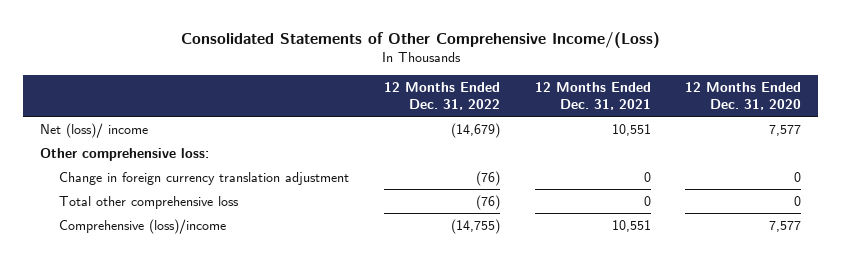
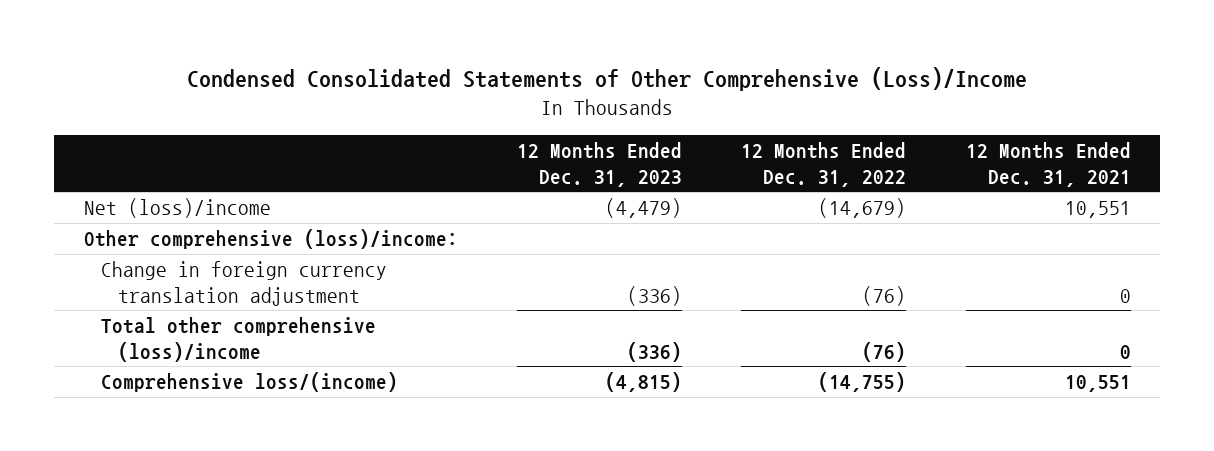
[180,31,660,48] Consolidated Statements of Other Comprehensive Income/(Loss) -> [187,67,1028,92] Condensed Consolidated Statements of Other Comprehensive (Loss)/Income
[685,81,802,111] 12 Months Ended Dec. 31, 2020 -> none
none -> [516,142,682,187] 12 Months Ended Dec. 31, 2023
[40,122,149,138] Net (loss)/ income -> [83,198,271,219] Net (loss)/income
[40,147,210,161] Other comprehensive loss: -> [83,229,458,250] Other comprehensive (loss)/income:
[59,195,240,209] Total other comprehensive loss -> [100,317,376,362] Total other comprehensive (loss)/income
[59,218,227,234] Comprehensive (loss)/income -> [100,372,398,393] Comprehensive loss/(income)

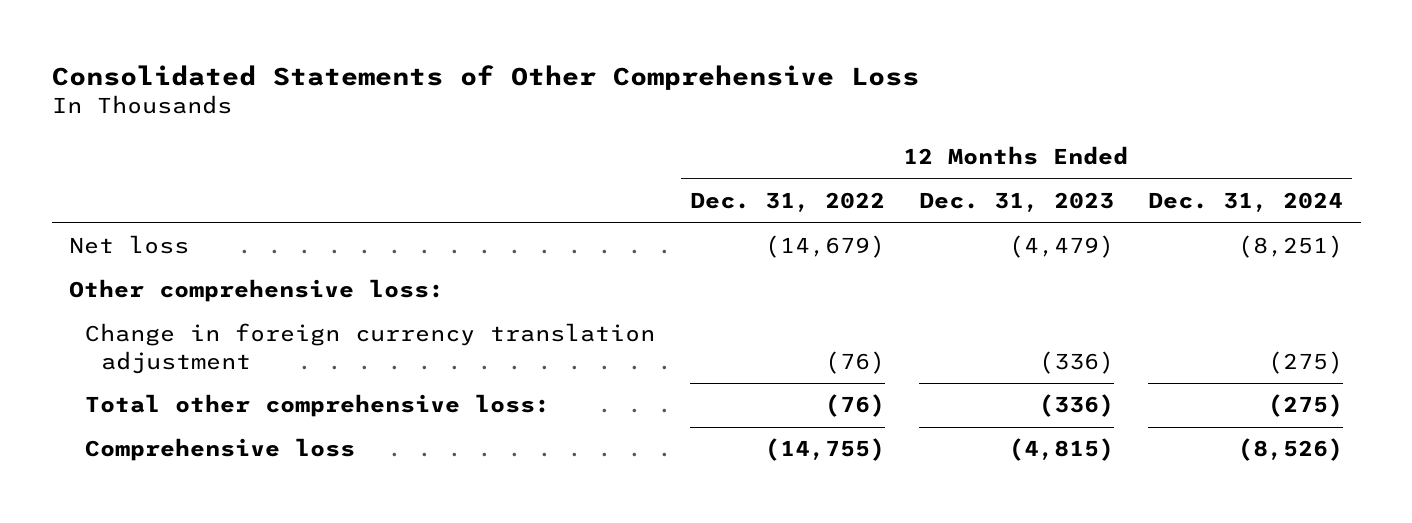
[187,67,1028,92] Condensed Consolidated Statements of Other Comprehensive (Loss)/Income -> [51,64,919,90] Consolidated Statements of Other Comprehensive Loss
[965,142,1131,187] 12 Months Ended Dec. 31, 2021 -> none
none -> [1148,192,1344,213] Dec. 31, 2024
[83,198,271,219] Net (loss)/income -> [68,235,189,255] Net loss
[83,229,458,250] Other comprehensive (loss)/income: -> [68,279,444,303] Other comprehensive loss:
[100,317,376,362] Total other comprehensive (loss)/income -> [85,394,551,418] Total other comprehensive loss:
[100,372,398,393] Comprehensive loss/(income) -> [85,438,356,462] Comprehensive loss

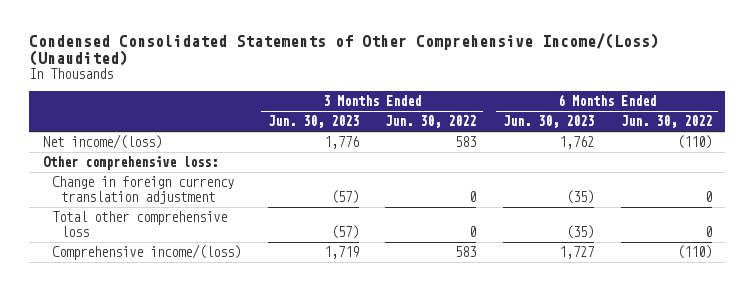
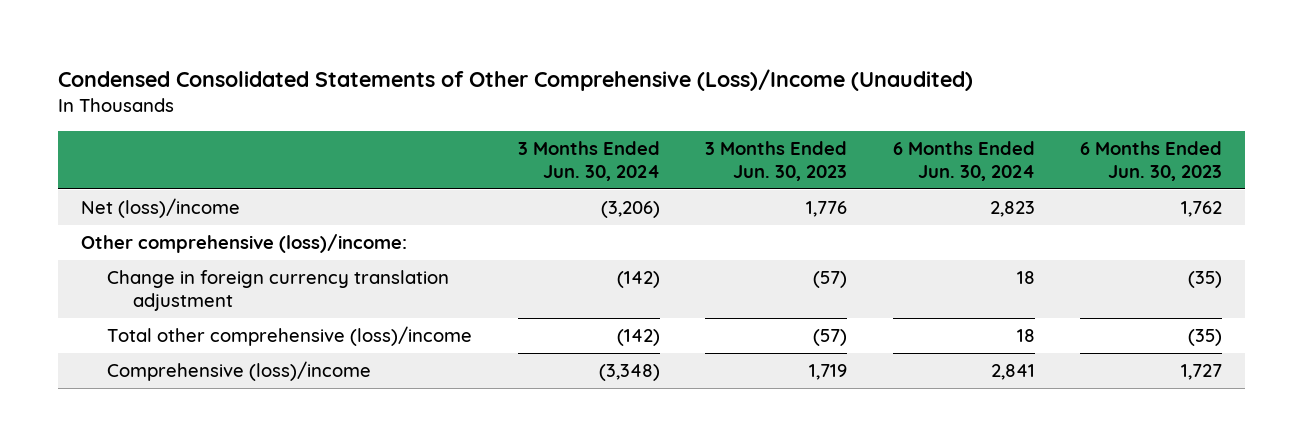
[29,32,660,67] Condensed Consolidated Statements of Other Comprehensive Income/(Loss) (Unaudited) -> [58,69,974,92] Condensed Consolidated Statements of Other Comprehensive (Loss)/Income (Unaudited)
[385,115,477,129] Jun. 30, 2022 -> none
[620,115,712,129] Jun. 30, 2022 -> none
none -> [517,140,660,182] 3 Months Ended Jun. 30, 2024
none -> [892,140,1035,182] 6 Months Ended Jun. 30, 2024
[42,134,162,150] Net income/(loss) -> [81,197,241,218] Net (loss)/income
[42,156,218,171] Other comprehensive loss: -> [81,233,408,253] Other comprehensive (loss)/income:
[51,211,227,237] Total other comprehensive loss -> [107,325,473,346] Total other comprehensive (loss)/income
[51,244,241,261] Comprehensive income/(loss) -> [107,360,372,381] Comprehensive (loss)/income

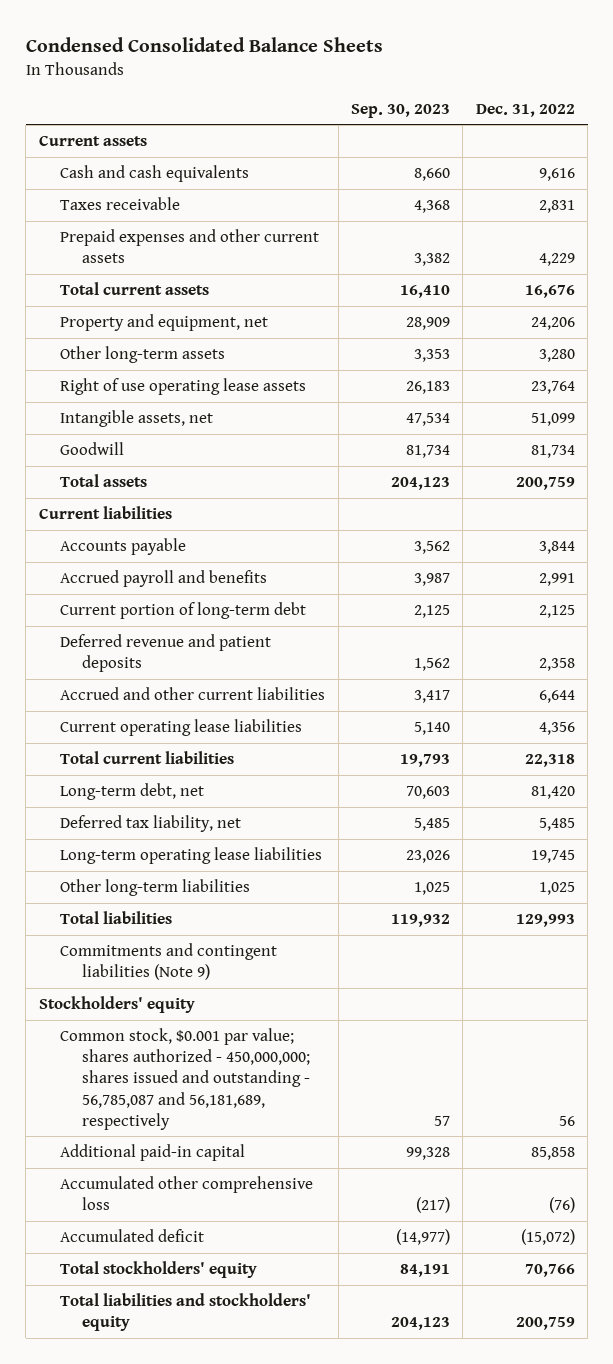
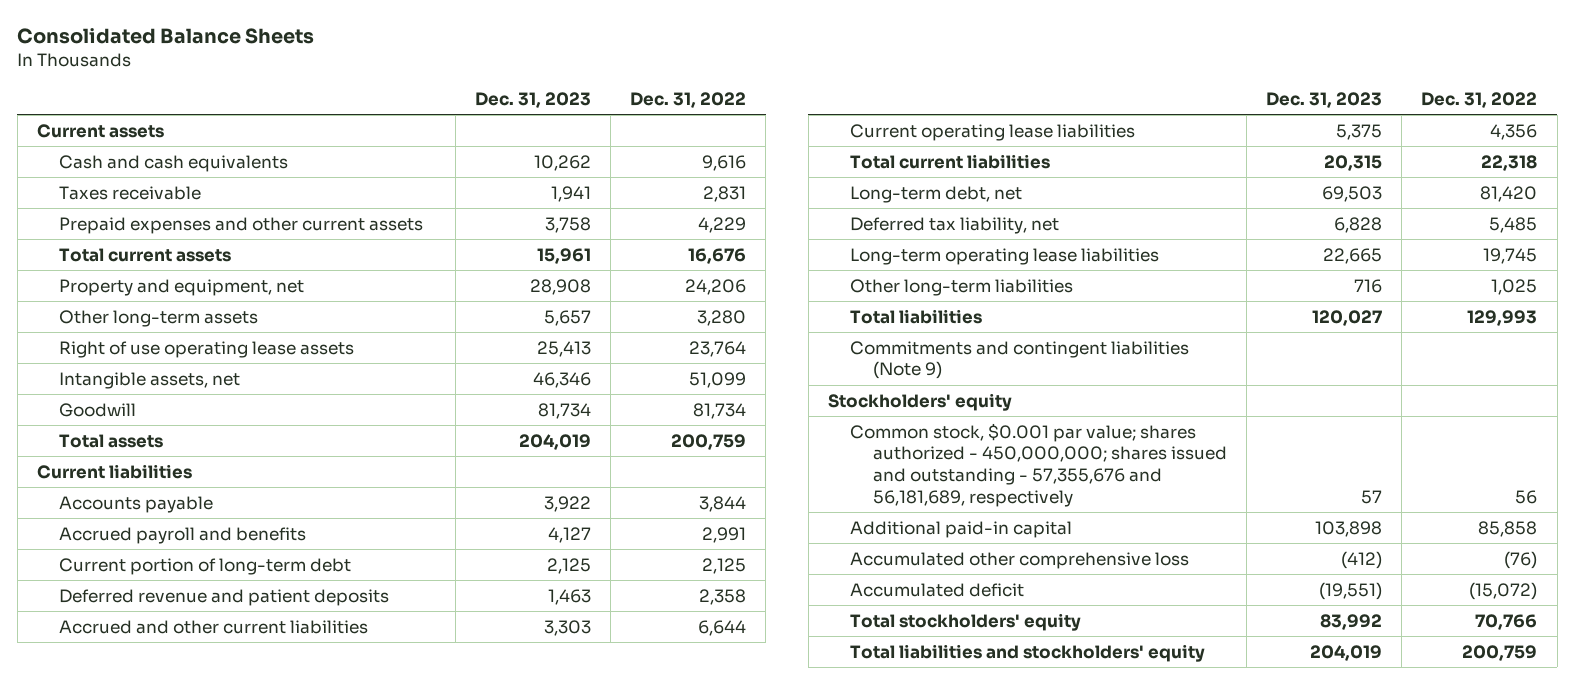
[25,37,383,53] Condensed Consolidated Balance Sheets -> [17,28,315,45] Consolidated Balance Sheets
[350,103,450,118] Sep. 30, 2023 -> none
none -> [474,92,591,109] Dec. 31, 2023
[60,1028,310,1130] Common stock, $0.001 par value; shares authorized - 450,000,000; shares issued and outstanding - 56,785,087 and 56,181,689, respectively -> [850,422,1227,507] Common stock, $0.001 par value; shares authorized - 450,000,000; shares issued and outstanding - 57,355,676 and 56,181,689, respectively

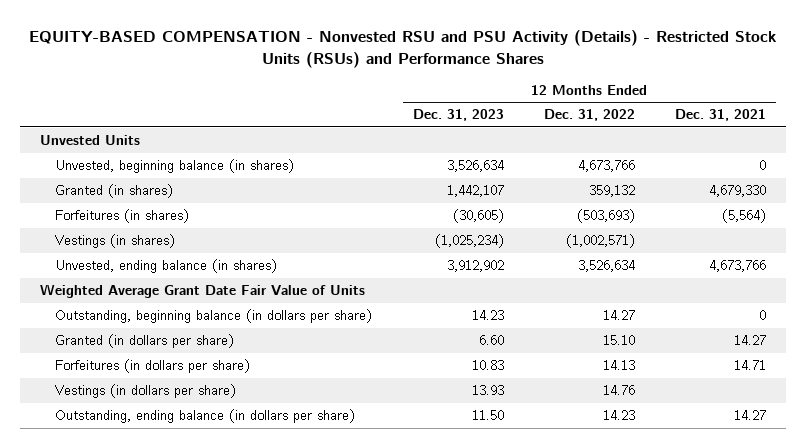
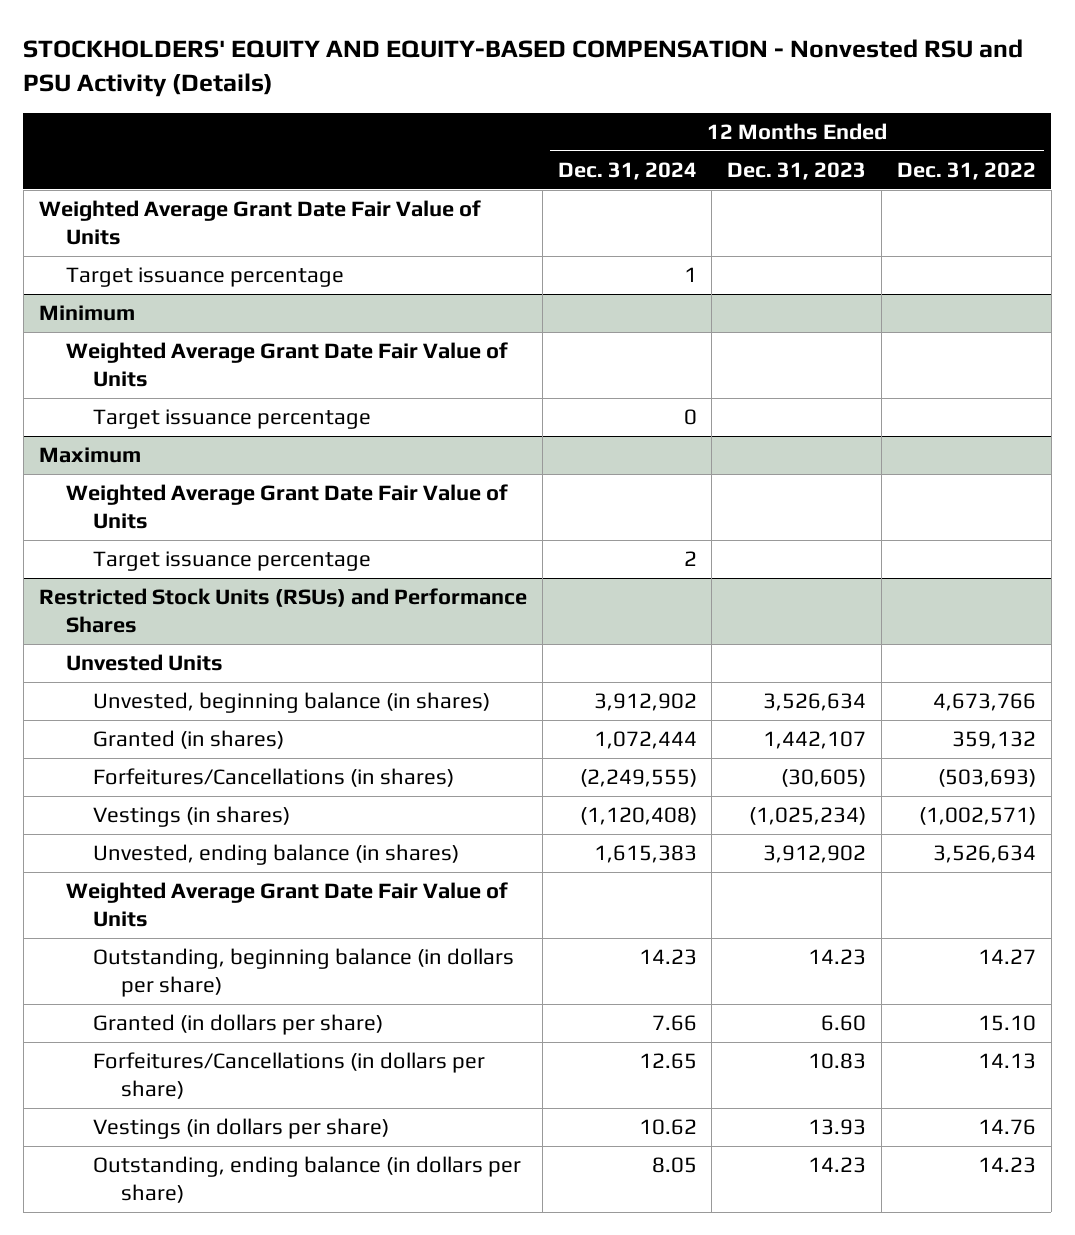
[29,29,778,68] EQUITY-BASED COMPENSATION - Nonvested RSU and PSU Activity (Details) - Restricted Stock Units (RSUs) and Performance Shares -> [23,39,1024,98] STOCKHOLDERS' EQUITY AND EQUITY-BASED COMPENSATION - Nonvested RSU and PSU Activity (Details)
[675,109,767,122] Dec. 31, 2021 -> none
none -> [557,161,697,180] Dec. 31, 2024
none -> [38,199,481,246] Weighted Average Grant Date Fair Value of Units
none -> [66,266,345,287] Target issuance percentage
none -> [38,304,135,321] Minimum
none -> [66,341,509,388] Weighted Average Grant Date Fair Value of Units
none -> [93,408,372,429] Target issuance percentage
none -> [38,446,141,463] Maximum
none -> [66,483,509,530] Weighted Average Grant Date Fair Value of Units
none -> [93,550,372,571] Target issuance percentage
none -> [38,587,527,634] Restricted Stock Units (RSUs) and Performance Shares
[55,209,190,224] Forfeitures (in shares) -> [93,767,455,787] Forfeitures/Cancellations (in shares)
[55,359,251,374] Forfeitures (in dollars per share) -> [93,1051,486,1100] Forfeitures/Cancellations (in dollars per share)
[471,410,504,421] 11.50 -> [808,1156,867,1173] 14.23

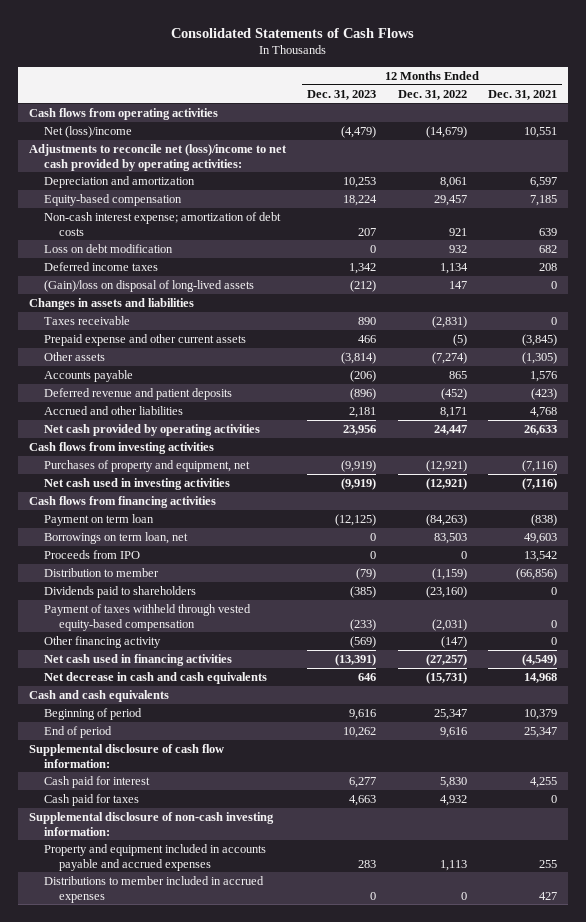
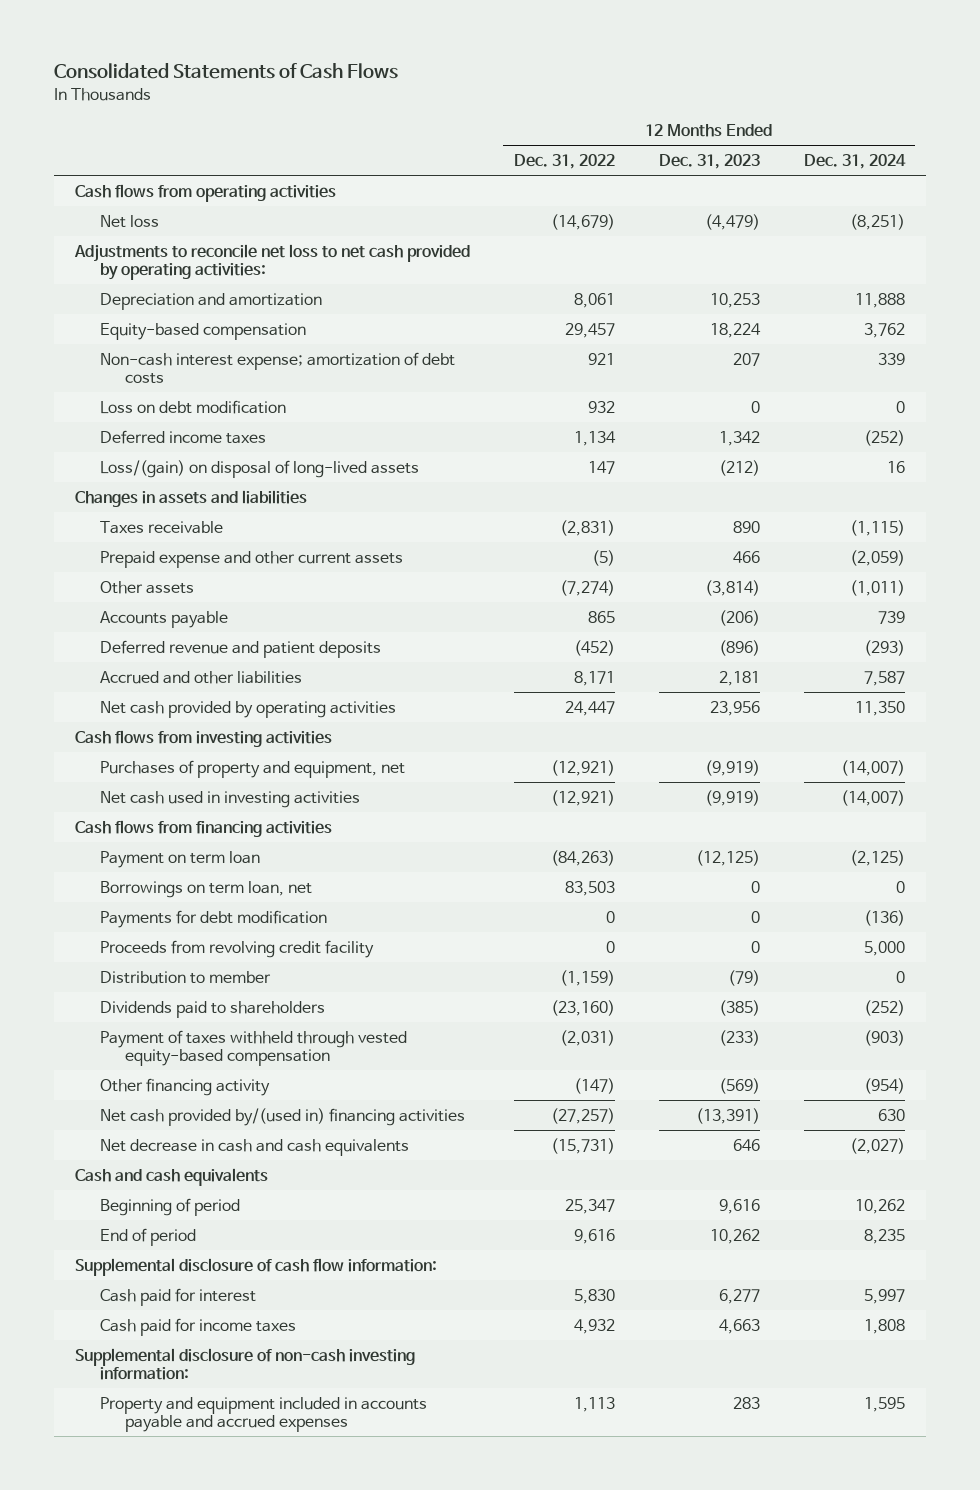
[487,89,557,100] Dec. 31, 2021 -> none
none -> [803,154,906,170] Dec. 31, 2024
[44,125,133,138] Net (loss)/income -> [100,214,160,228] Net loss
[28,143,287,171] Adjustments to reconcile net (loss)/income to net cash provided by operating activities: -> [74,243,471,281] Adjustments to reconcile net loss to net cash provided by operating activities:
[44,279,255,292] (Gain)/loss on disposal of long-lived assets -> [100,459,420,478] Loss/(gain) on disposal of long-lived assets
[44,549,141,559] Proceeds from IPO -> none
none -> [100,909,328,928] Payments for debt modification
none -> [100,939,375,958] Proceeds from revolving credit facility
[44,653,233,666] Net cash used in financing activities -> [100,1107,466,1126] Net cash provided by/(used in) financing activities
[44,793,140,806] Cash paid for taxes -> [100,1317,297,1336] Cash paid for income taxes
[44,875,265,903] Distributions to member included in accrued expenses -> none

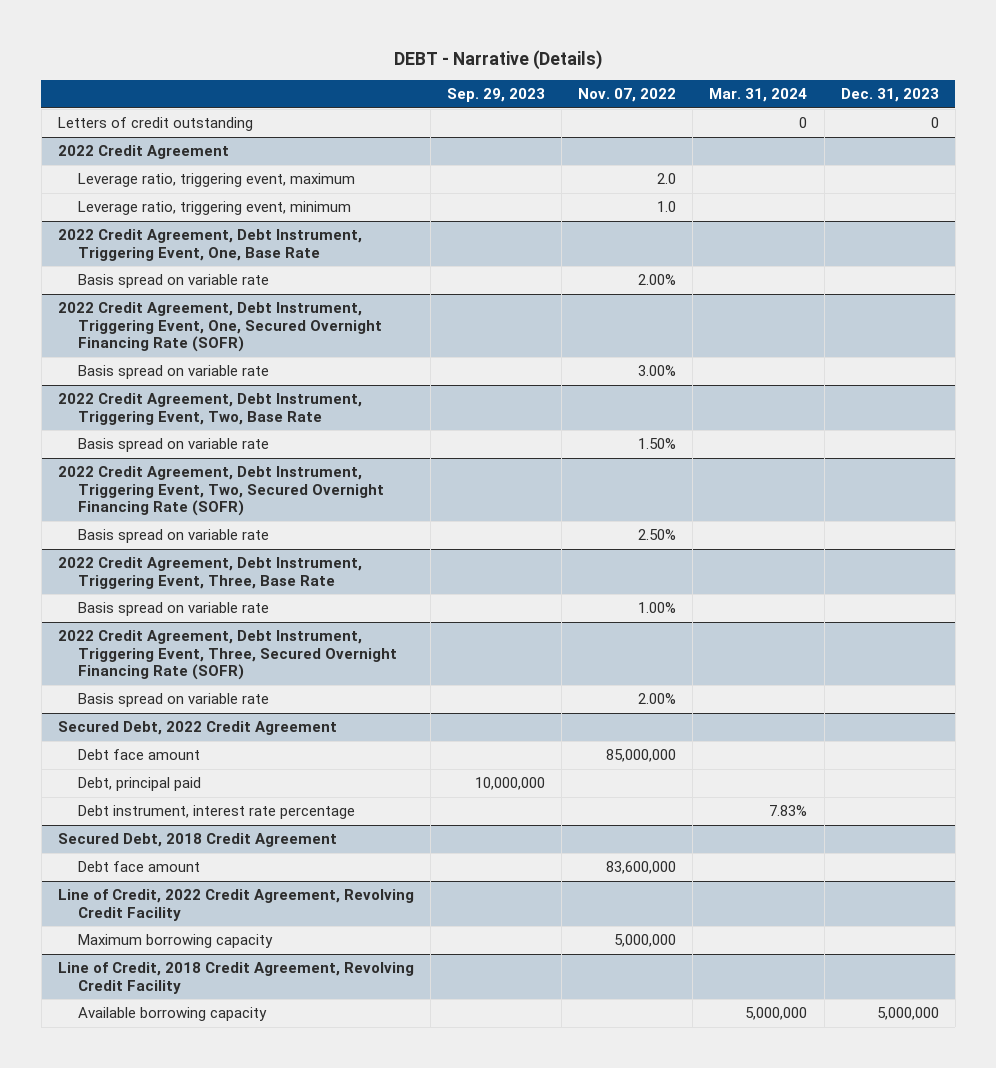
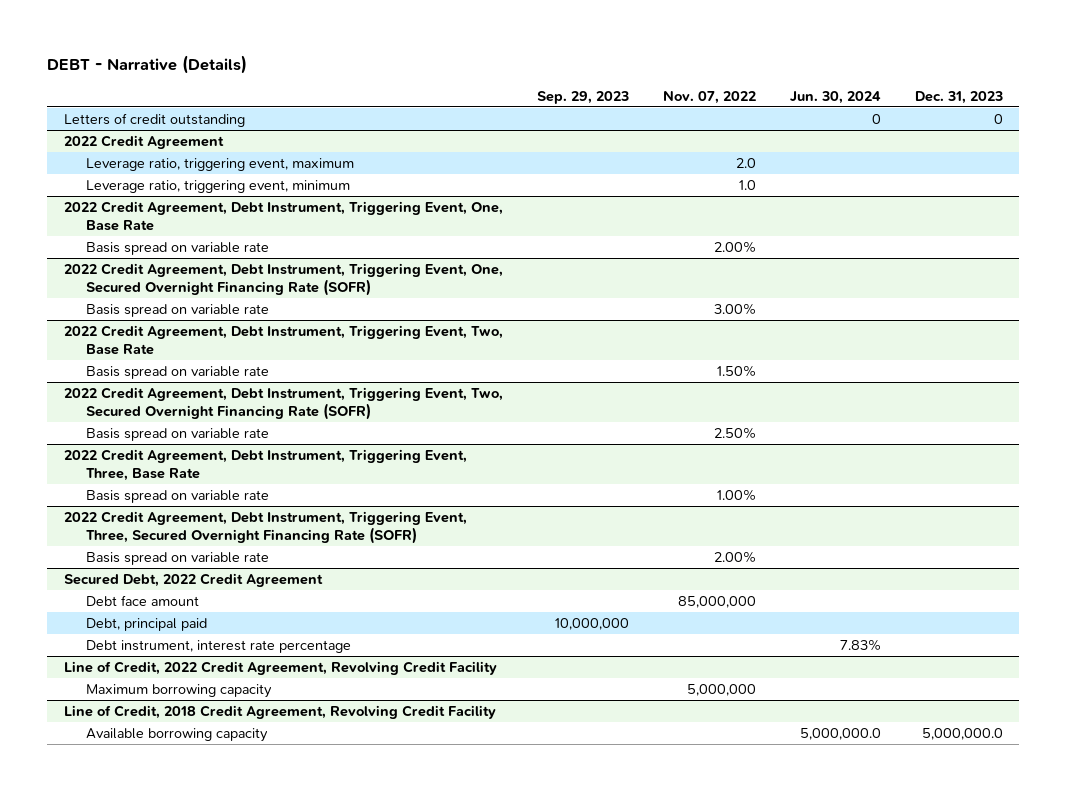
[709,88,808,103] Mar. 31, 2024 -> none
none -> [789,90,881,104] Jun. 30, 2024
[57,833,337,848] Secured Debt, 2018 Credit Agreement -> none
[78,861,201,873] Debt face amount -> none
[876,1007,939,1021] 5,000,000 -> [921,728,1003,741] 5,000,000.0

